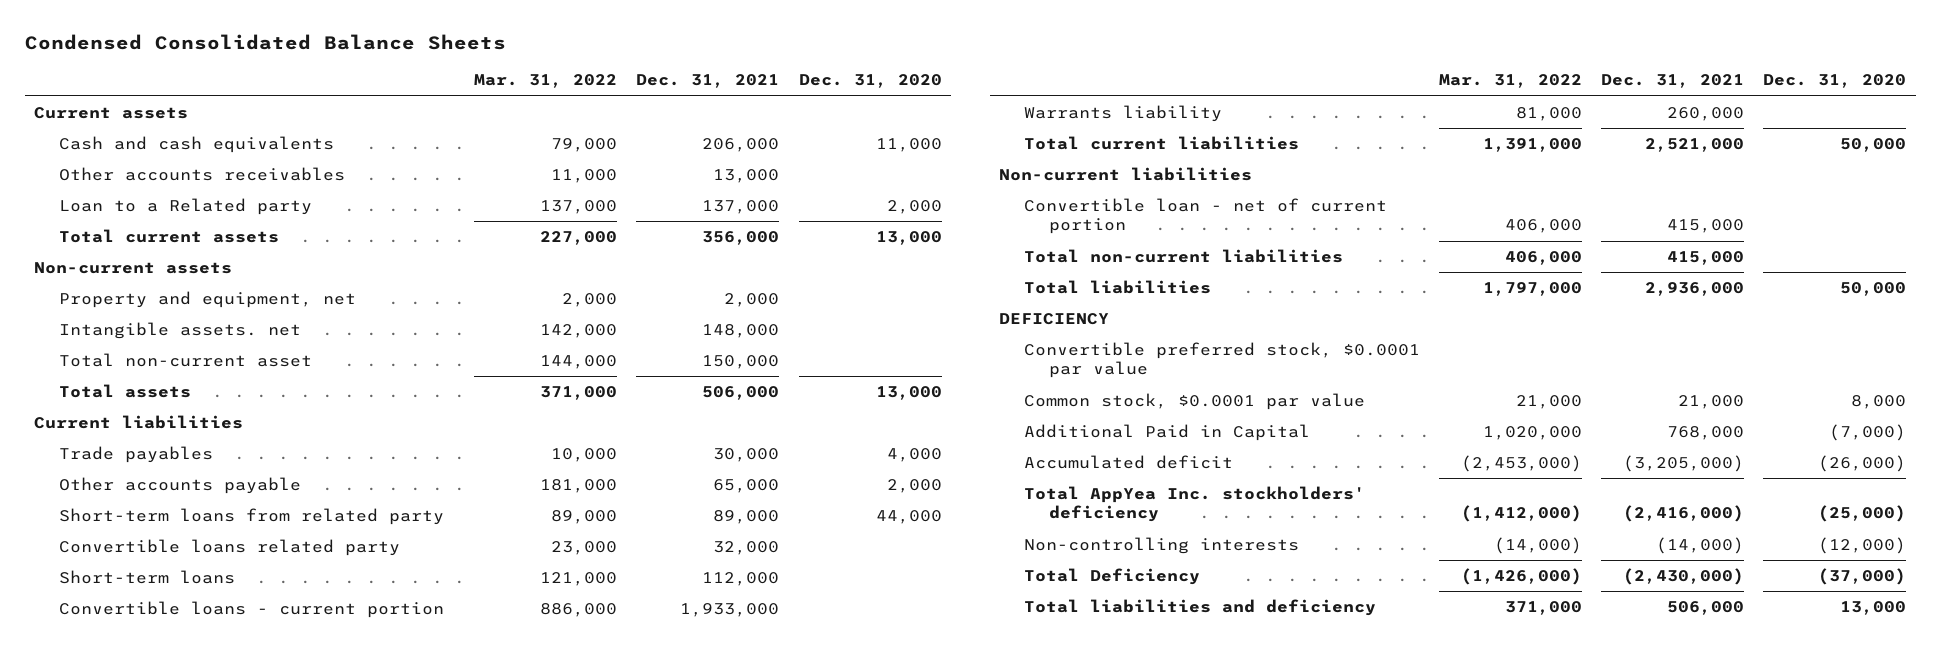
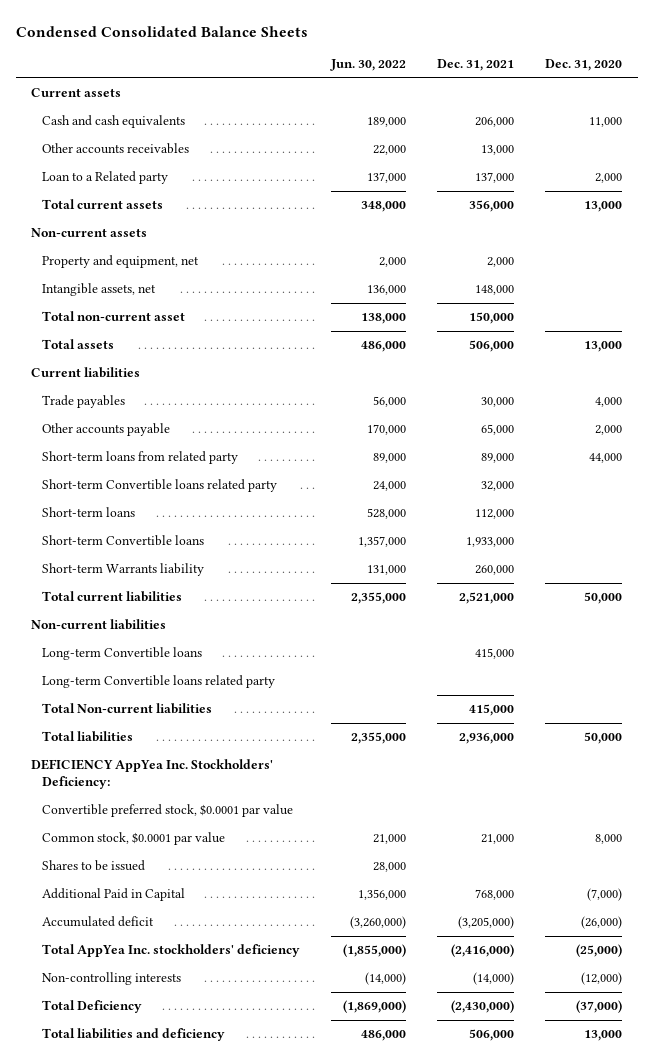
[474,74,618,89] Mar. 31, 2022 -> none
none -> [330,59,407,72] Jun. 30, 2022
[59,322,302,340] Intangible assets. net -> [41,283,156,297] Intangible assets, net
[59,539,401,557] Convertible loans related party -> [41,479,277,493] Short-term Convertible loans related party
[59,601,445,619] Convertible loans - current portion -> [41,535,204,547] Short-term Convertible loans
[1024,105,1223,123] Warrants liability -> [41,563,204,577] Short-term Warrants liability
[1024,198,1388,235] Convertible loan - net of current portion -> [41,647,202,661] Long-term Convertible loans
none -> [41,675,275,689] Long-term Convertible loans related party
[1024,249,1344,264] Total non-current liabilities -> [41,703,212,715] Total Non-current liabilities
[999,313,1110,326] DEFICIENCY -> [31,759,274,790] DEFICIENCY AppYea Inc. Stockholders' Deficiency:
none -> [41,860,145,872] Shares to be issued

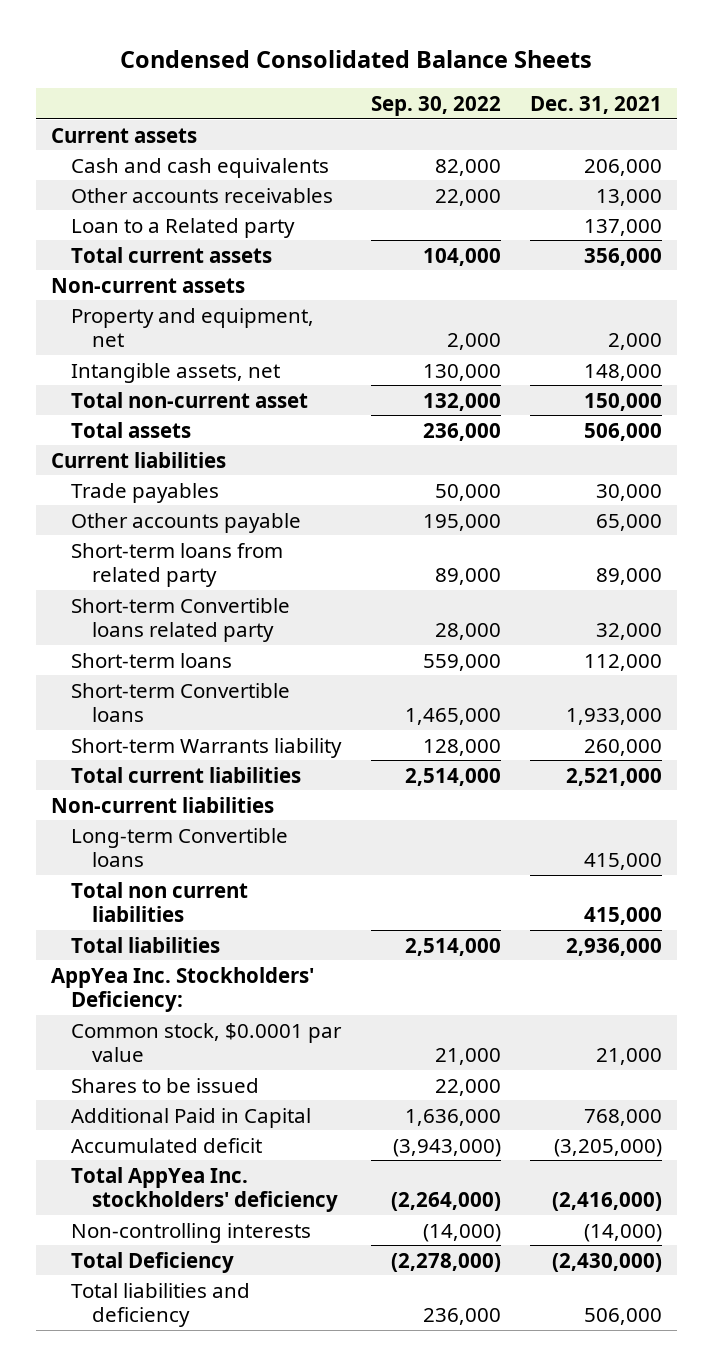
[330,59,407,72] Jun. 30, 2022 -> none
[545,59,623,72] Dec. 31, 2020 -> none
none -> [370,95,501,116] Sep. 30, 2022
[41,675,275,689] Long-term Convertible loans related party -> none
[41,703,212,715] Total Non-current liabilities -> [71,881,249,923] Total non current liabilities
[41,804,293,818] Convertible preferred stock, $0.0001 par value -> none
[31,759,274,790] DEFICIENCY AppYea Inc. Stockholders' Deficiency: -> [50,966,314,1013] AppYea Inc. Stockholders' Deficiency:

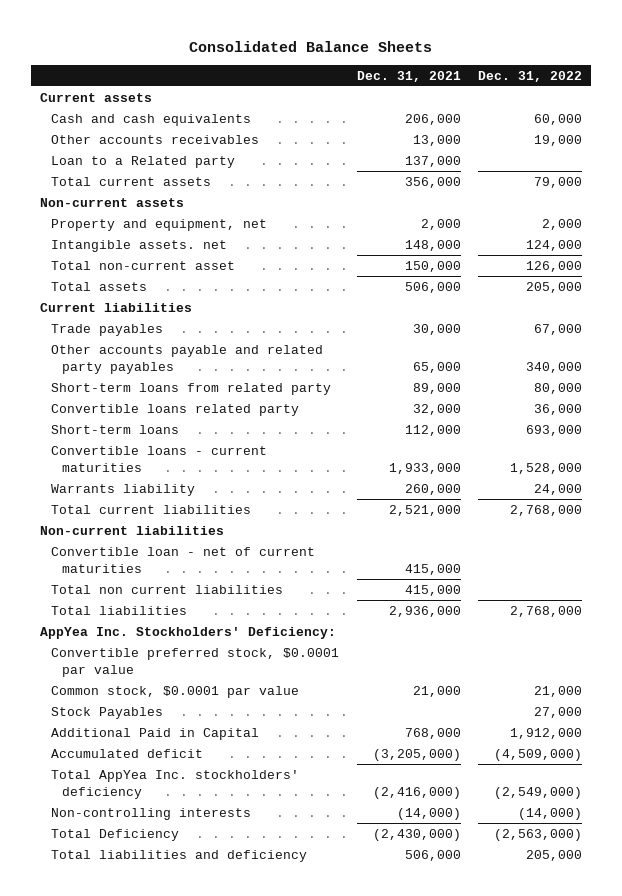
[120,49,593,68] Condensed Consolidated Balance Sheets -> [189,40,433,52] Consolidated Balance Sheets
[370,95,501,116] Sep. 30, 2022 -> none
none -> [478,70,583,82] Dec. 31, 2022
[71,362,281,383] Intangible assets, net -> [51,239,228,252] Intangible assets. net
[71,512,302,533] Other accounts payable -> [51,344,324,374] Other accounts payable and related party payables
[71,597,291,643] Short-term Convertible loans related party -> [51,403,300,416] Convertible loans related party
[71,682,291,723] Short-term Convertible loans -> [51,445,268,472] Convertible loans - current maturities
[71,737,343,758] Short-term Warrants liability -> [51,483,196,496] Warrants liability
[71,827,289,868] Long-term Convertible loans -> [51,546,316,573] Convertible loan - net of current maturities
none -> [51,647,340,677] Convertible preferred stock, $0.0001 par value
[71,1077,260,1093] Shares to be issued -> none
none -> [51,706,164,719] Stock Payables

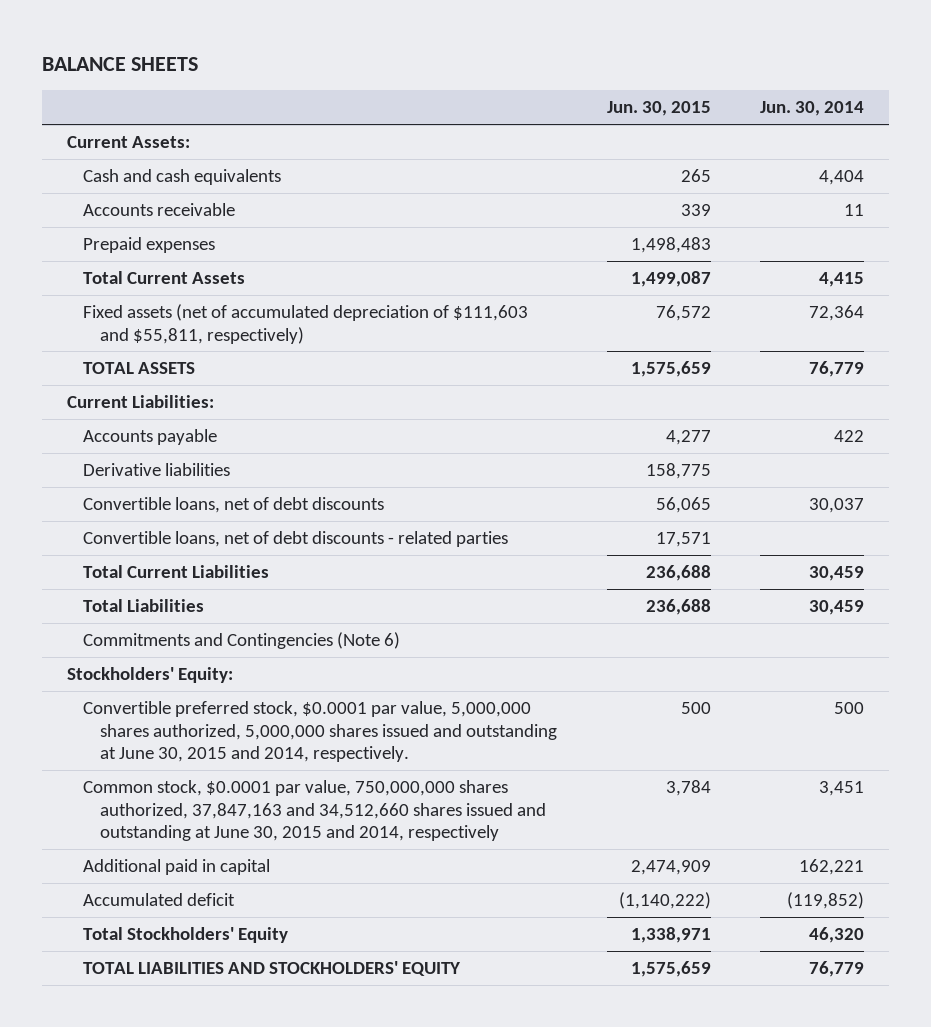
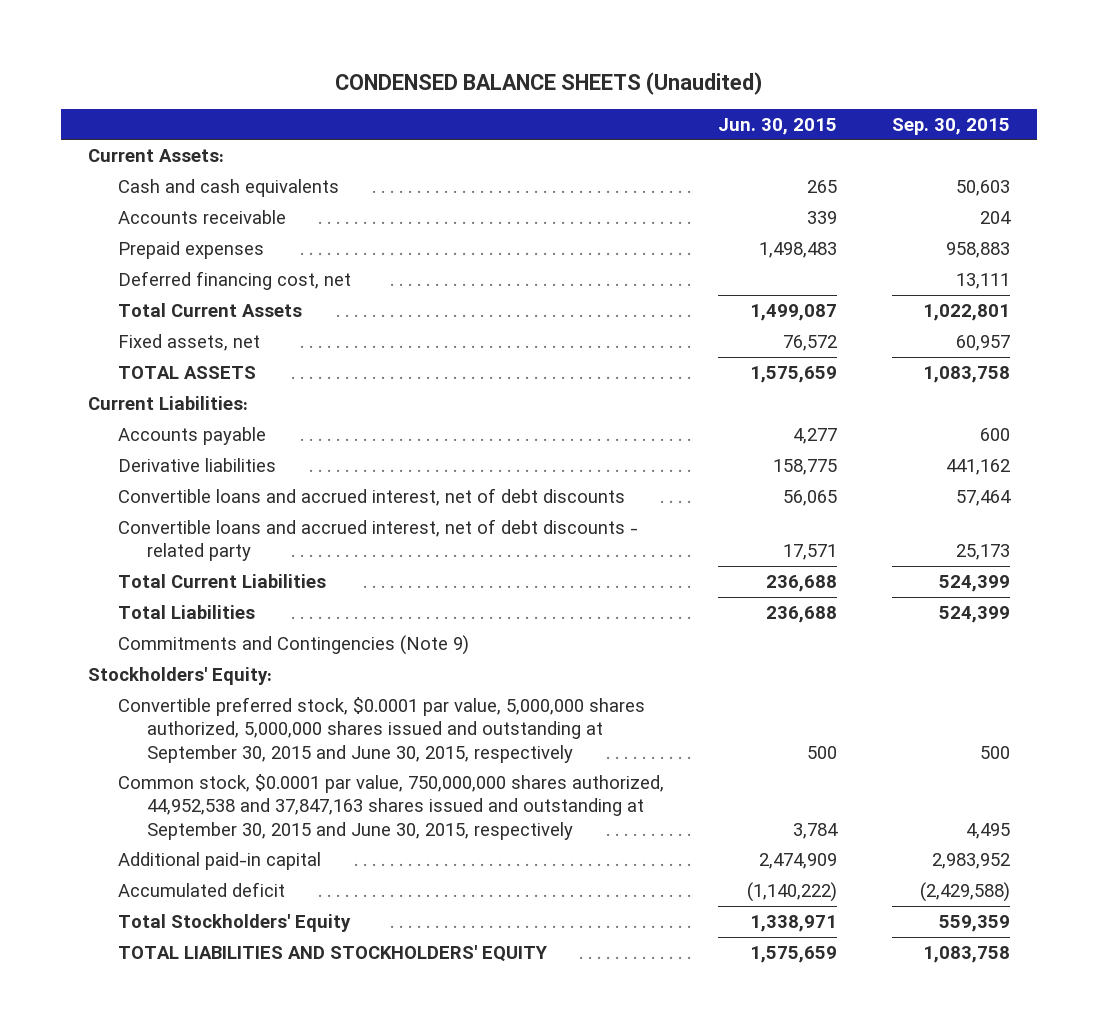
[42,57,199,72] BALANCE SHEETS -> [334,71,762,95] CONDENSED BALANCE SHEETS (Unaudited)
[760,101,865,117] Jun. 30, 2014 -> none
none -> [891,117,1010,135] Sep. 30, 2015
none -> [117,270,351,290] Deferred financing cost, net
[83,304,529,344] Fixed assets (net of accumulated depreciation of $111,603 and $55,811, respectively) -> [117,333,260,351] Fixed assets, net
[83,497,385,514] Convertible loans, net of debt discounts -> [117,487,625,506] Convertible loans and accrued interest, net of debt discounts
[83,531,509,548] Convertible loans, net of debt discounts - related parties -> [117,518,638,562] Convertible loans and accrued interest, net of debt discounts - related party
[83,632,401,650] Commitments and Contingencies (Note 6) -> [117,634,469,655] Commitments and Contingencies (Note 9)
[83,701,558,762] Convertible preferred stock, $0.0001 par value, 5,000,000 shares authorized, 5,000,000 shares issued and outstanding at June 30, 2015 and 2014, respectively. -> [117,696,645,763] Convertible preferred stock, $0.0001 par value, 5,000,000 shares authorized, 5,000,000 shares issued and outstanding at September 30, 2015 and June 30, 2015, respectively
[83,780,547,841] Common stock, $0.0001 par value, 750,000,000 shares authorized, 37,847,163 and 34,512,660 shares issued and outstanding at June 30, 2015 and 2014, respectively -> [117,773,664,840] Common stock, $0.0001 par value, 750,000,000 shares authorized, 44,952,538 and 37,847,163 shares issued and outstanding at September 30, 2015 and June 30, 2015, respectively
[83,859,271,876] Additional paid in capital -> [117,851,321,870] Additional paid-in capital

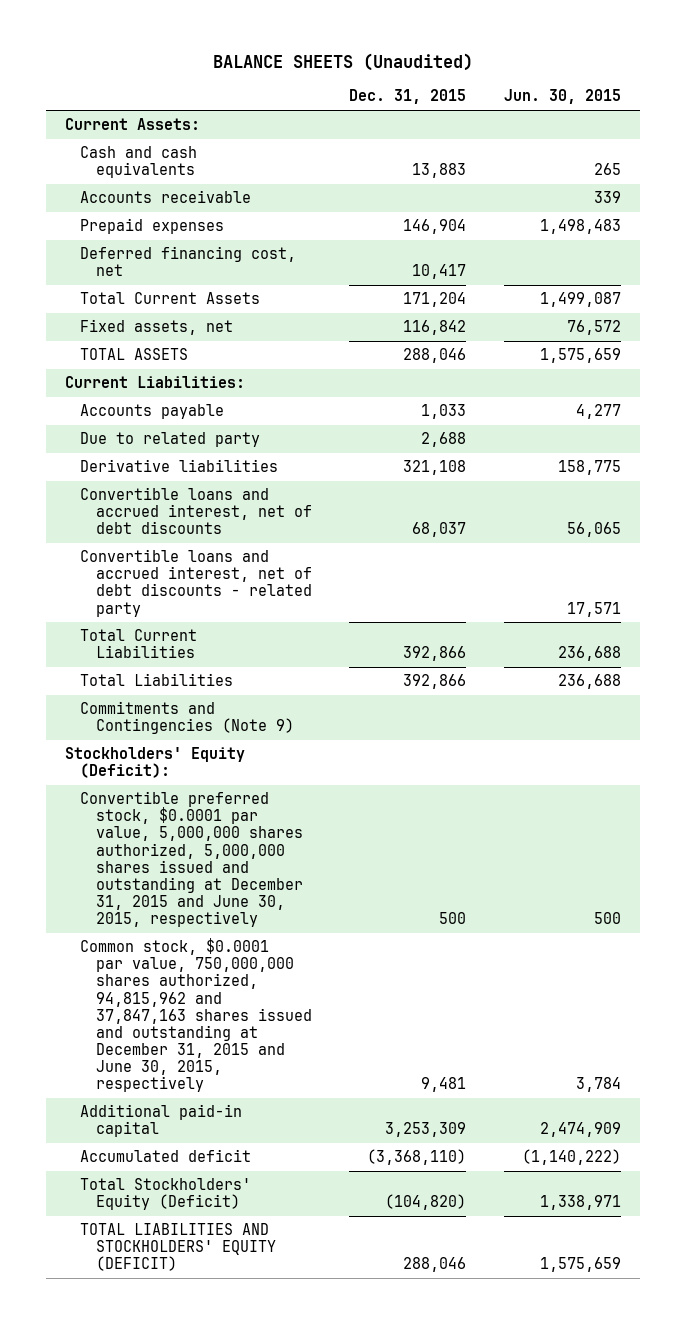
[334,71,762,95] CONDENSED BALANCE SHEETS (Unaudited) -> [212,52,473,71] BALANCE SHEETS (Unaudited)
[891,117,1010,135] Sep. 30, 2015 -> none
none -> [349,89,467,105] Dec. 31, 2015
none -> [80,432,261,448] Due to related party
[88,666,273,685] Stockholders' Equity: -> [64,747,245,779] Stockholders' Equity (Deficit):
[117,696,645,763] Convertible preferred stock, $0.0001 par value, 5,000,000 shares authorized, 5,000,000 shares issued and outstanding at September 30, 2015 and June 30, 2015, respectively -> [80,791,303,928] Convertible preferred stock, $0.0001 par value, 5,000,000 shares authorized, 5,000,000 shares issued and outstanding at December 31, 2015 and June 30, 2015, respectively
[117,773,664,840] Common stock, $0.0001 par value, 750,000,000 shares authorized, 44,952,538 and 37,847,163 shares issued and outstanding at September 30, 2015 and June 30, 2015, respectively -> [80,938,312,1093] Common stock, $0.0001 par value, 750,000,000 shares authorized, 94,815,962 and 37,847,163 shares issued and outstanding at December 31, 2015 and June 30, 2015, respectively
[117,913,351,932] Total Stockholders' Equity -> [80,1178,252,1211] Total Stockholders' Equity (Deficit)
[117,944,547,962] TOTAL LIABILITIES AND STOCKHOLDERS' EQUITY -> [80,1223,276,1272] TOTAL LIABILITIES AND STOCKHOLDERS' EQUITY (DEFICIT)

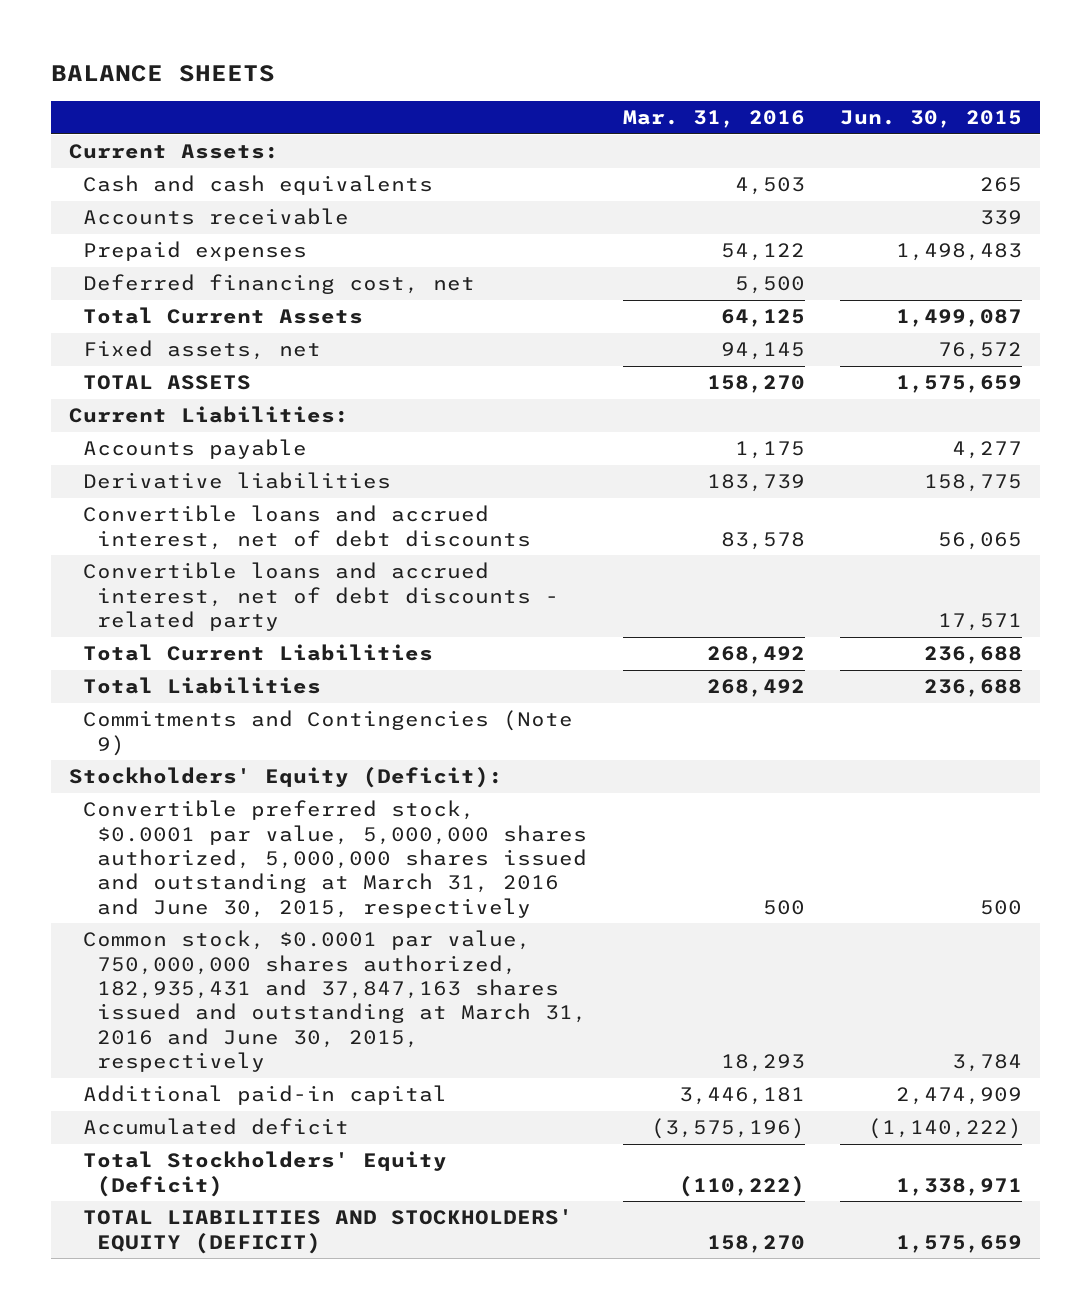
[212,52,473,71] BALANCE SHEETS (Unaudited) -> [50,65,275,83] BALANCE SHEETS
[349,89,467,105] Dec. 31, 2015 -> none
none -> [622,110,805,129] Mar. 31, 2016
[80,432,261,448] Due to related party -> none
[80,791,303,928] Convertible preferred stock, $0.0001 par value, 5,000,000 shares authorized, 5,000,000 shares issued and outstanding at December 31, 2015 and June 30, 2015, respectively -> [82,800,587,918] Convertible preferred stock, $0.0001 par value, 5,000,000 shares authorized, 5,000,000 shares issued and outstanding at March 31, 2016 and June 30, 2015, respectively
[80,938,312,1093] Common stock, $0.0001 par value, 750,000,000 shares authorized, 94,815,962 and 37,847,163 shares issued and outstanding at December 31, 2015 and June 30, 2015, respectively -> [82,930,587,1073] Common stock, $0.0001 par value, 750,000,000 shares authorized, 182,935,431 and 37,847,163 shares issued and outstanding at March 31, 2016 and June 30, 2015, respectively

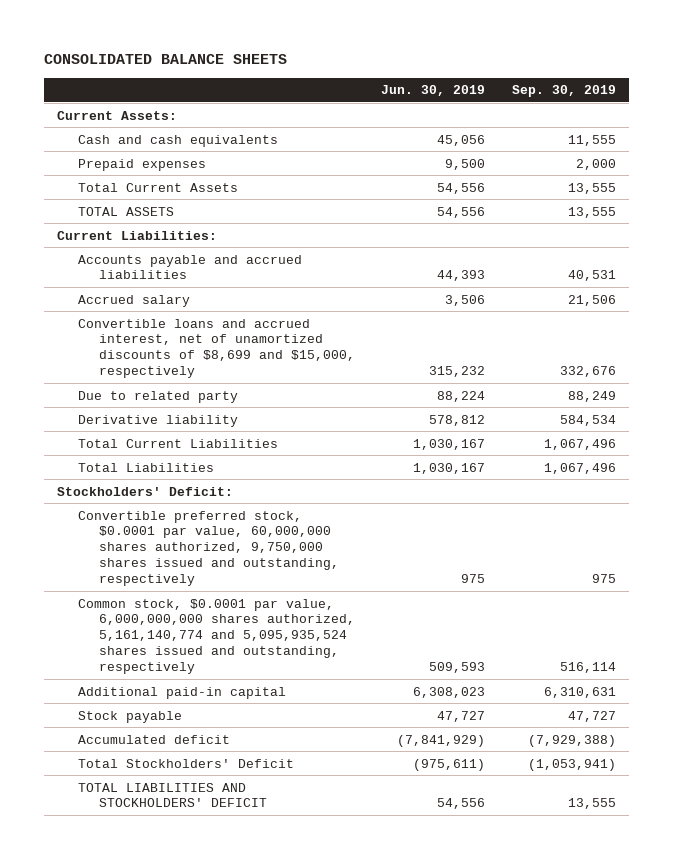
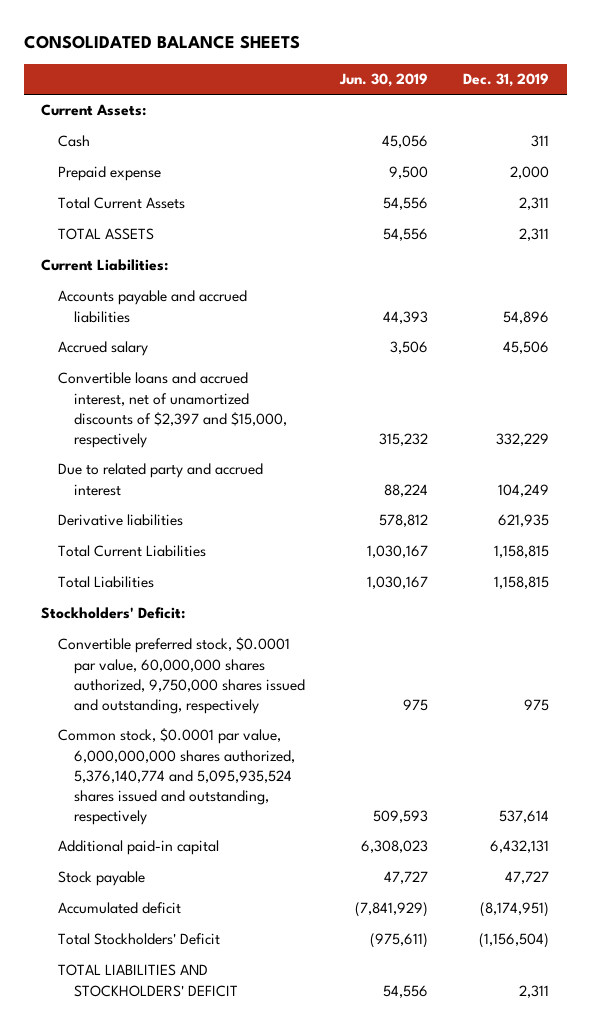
[511,85,616,98] Sep. 30, 2019 -> none
none -> [463,73,550,88] Dec. 31, 2019
[77,134,278,147] Cash and cash equivalents -> [57,135,90,148] Cash
[77,158,206,171] Prepaid expenses -> [57,166,161,182] Prepaid expense
[77,318,355,379] Convertible loans and accrued interest, net of unamortized discounts of $8,699 and $15,000, respectively -> [57,372,288,448] Convertible loans and accrued interest, net of unamortized discounts of $2,397 and $15,000, respectively
[77,390,238,403] Due to related party -> [57,463,263,496] Due to related party and accrued interest
[77,414,238,427] Derivative liability -> [57,514,183,527] Derivative liabilities
[77,598,355,674] Common stock, $0.0001 par value, 6,000,000,000 shares authorized, 5,161,140,774 and 5,095,935,524 shares issued and outstanding, respectively -> [57,728,296,825] Common stock, $0.0001 par value, 6,000,000,000 shares authorized, 5,376,140,774 and 5,095,935,524 shares issued and outstanding, respectively

